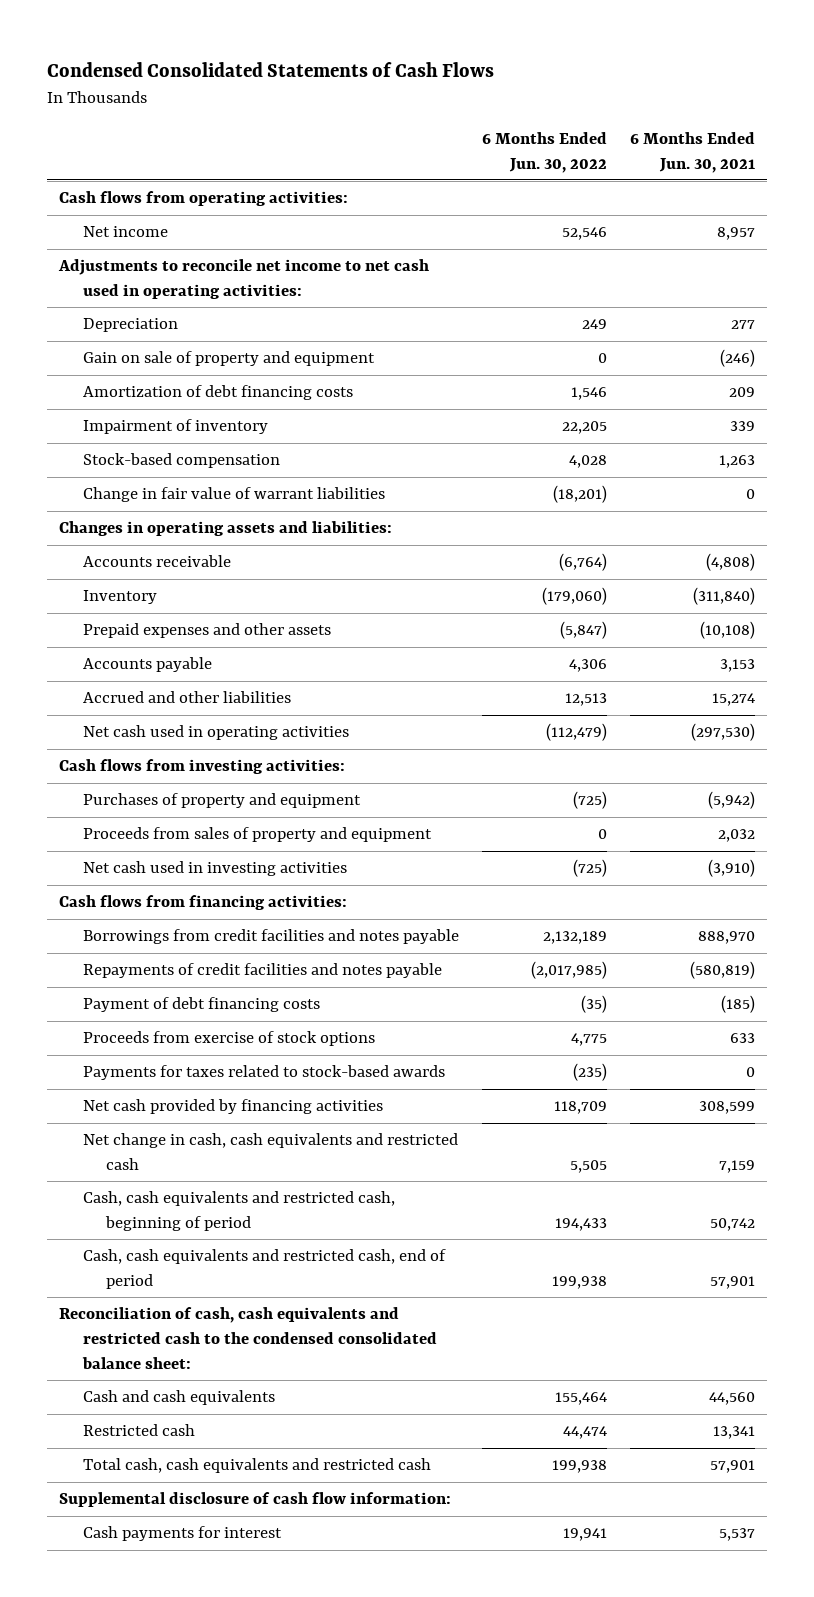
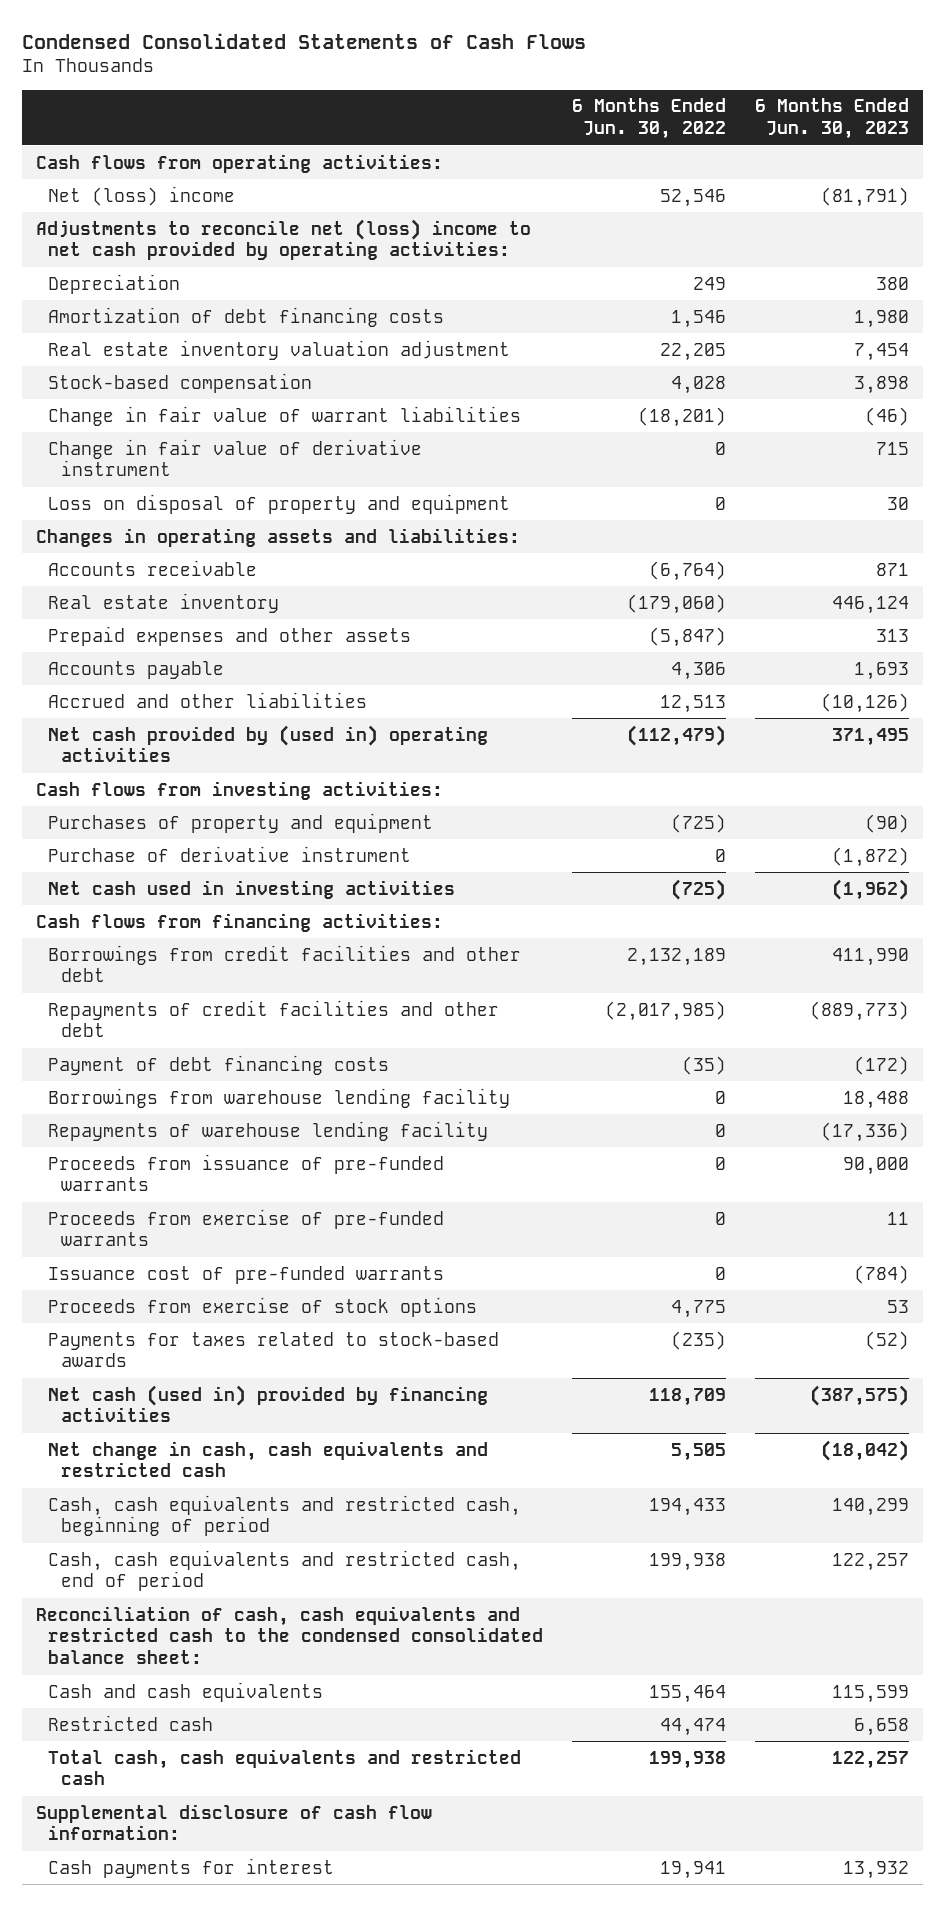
[630,131,756,173] 6 Months Ended Jun. 30, 2021 -> none
none -> [755,98,910,140] 6 Months Ended Jun. 30, 2023
[82,226,168,238] Net income -> [48,185,236,206] Net (loss) income
[57,259,429,299] Adjustments to reconcile net income to net cash used in operating activities: -> [36,218,532,261] Adjustments to reconcile net (loss) income to net cash provided by operating activities:
[82,351,375,367] Gain on sale of property and equipment -> none
[82,419,268,435] Impairment of inventory -> [48,339,511,360] Real estate inventory valuation adjustment
none -> [48,438,423,477] Change in fair value of derivative instrument
none -> [48,493,511,514] Loss on disposal of property and equipment
[82,590,157,605] Inventory -> [48,592,280,613] Real estate inventory
[82,725,349,741] Net cash used in operating activities -> [48,724,489,763] Net cash provided by (used in) operating activities
[82,827,432,843] Proceeds from sales of property and equipment -> none
none -> [48,845,412,862] Purchase of derivative instrument
[82,929,459,945] Borrowings from credit facilities and notes payable -> [48,944,522,983] Borrowings from credit facilities and other debt
[82,963,442,979] Repayments of credit facilities and notes payable -> [48,999,500,1038] Repayments of credit facilities and other debt
none -> [48,1087,511,1108] Borrowings from warehouse lending facility
none -> [48,1120,489,1141] Repayments of warehouse lending facility
none -> [48,1153,445,1192] Proceeds from issuance of pre-funded warrants
none -> [48,1208,445,1247] Proceeds from exercise of pre-funded warrants
none -> [48,1265,445,1284] Issuance cost of pre-funded warrants
[82,1099,383,1115] Net cash provided by financing activities -> [48,1384,489,1423] Net cash (used in) provided by financing activities

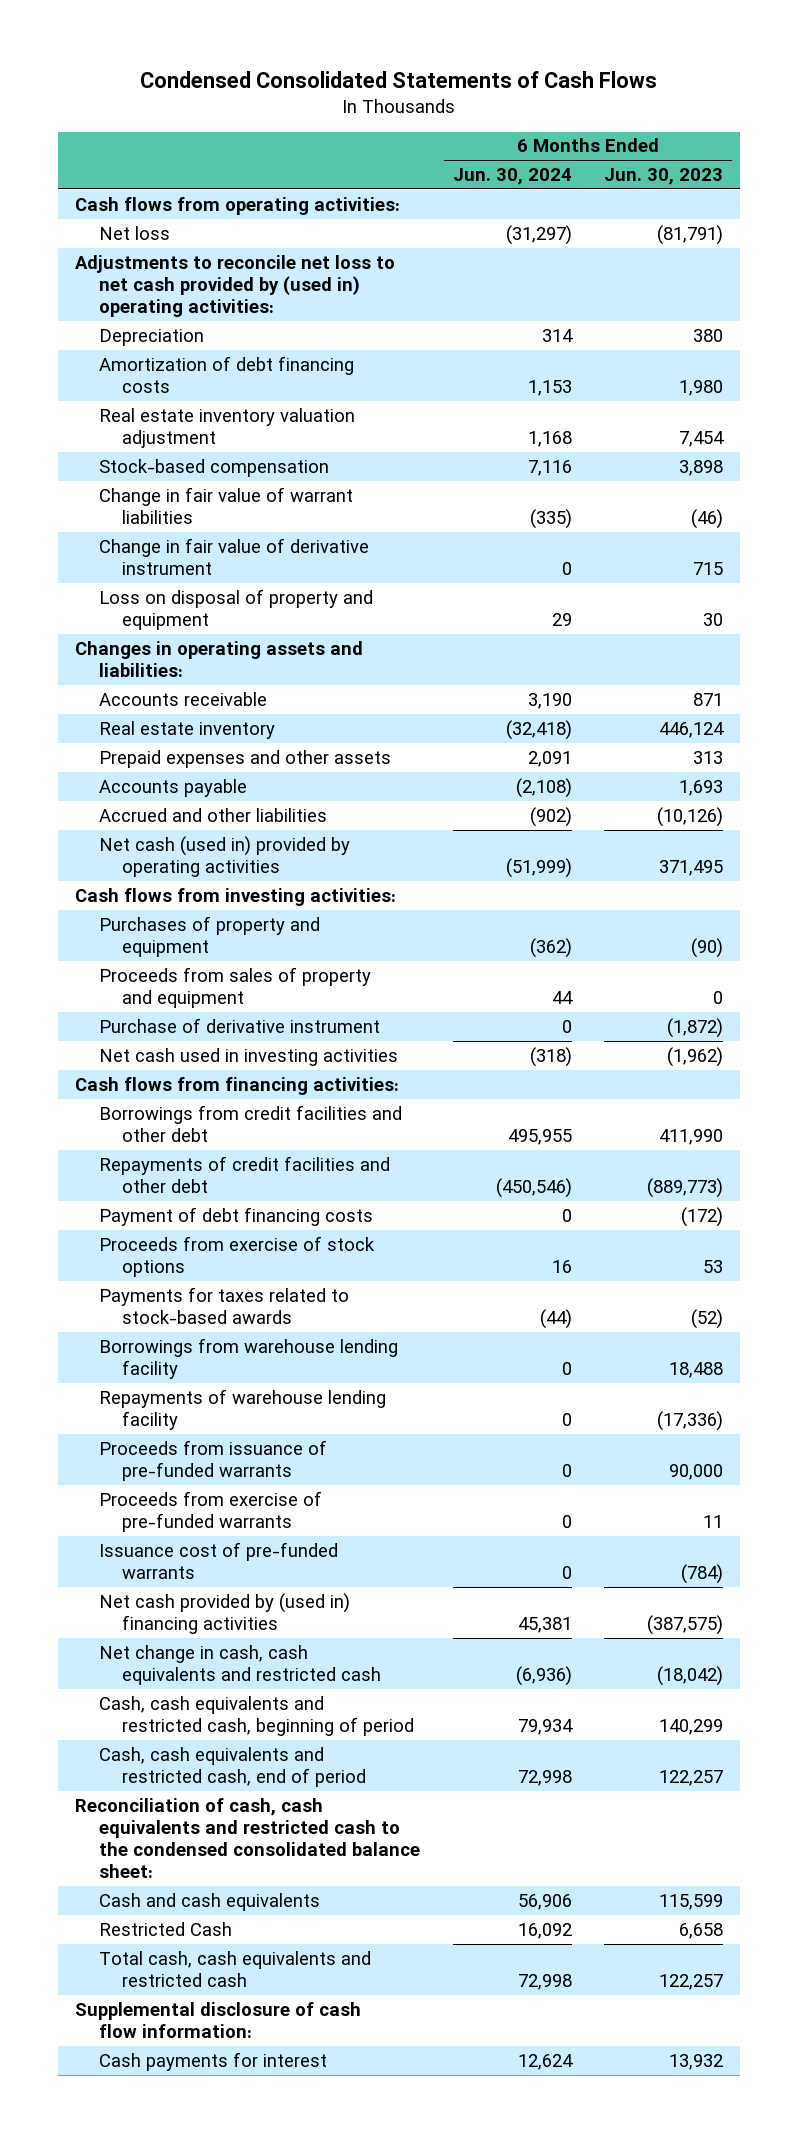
[572,98,727,140] 6 Months Ended Jun. 30, 2022 -> none
none -> [452,168,572,186] Jun. 30, 2024
[48,185,236,206] Net (loss) income -> [98,225,170,240] Net loss
[36,218,532,261] Adjustments to reconcile net (loss) income to net cash provided by operating activities: -> [74,254,395,318] Adjustments to reconcile net loss to net cash provided by (used in) operating activities:
[48,724,489,763] Net cash provided by (used in) operating activities -> [98,835,350,878] Net cash (used in) provided by operating activities
none -> [98,966,371,1009] Proceeds from sales of property and equipment
[48,1296,478,1317] Proceeds from exercise of stock options -> [98,1235,375,1278] Proceeds from exercise of stock options
[48,1331,500,1368] Payments for taxes related to stock-based awards -> [98,1286,349,1325] Payments for taxes related to stock-based awards
[48,1384,489,1423] Net cash (used in) provided by financing activities -> [98,1592,350,1635] Net cash provided by (used in) financing activities
[48,1714,214,1731] Restricted cash -> [98,1921,232,1936] Restricted Cash

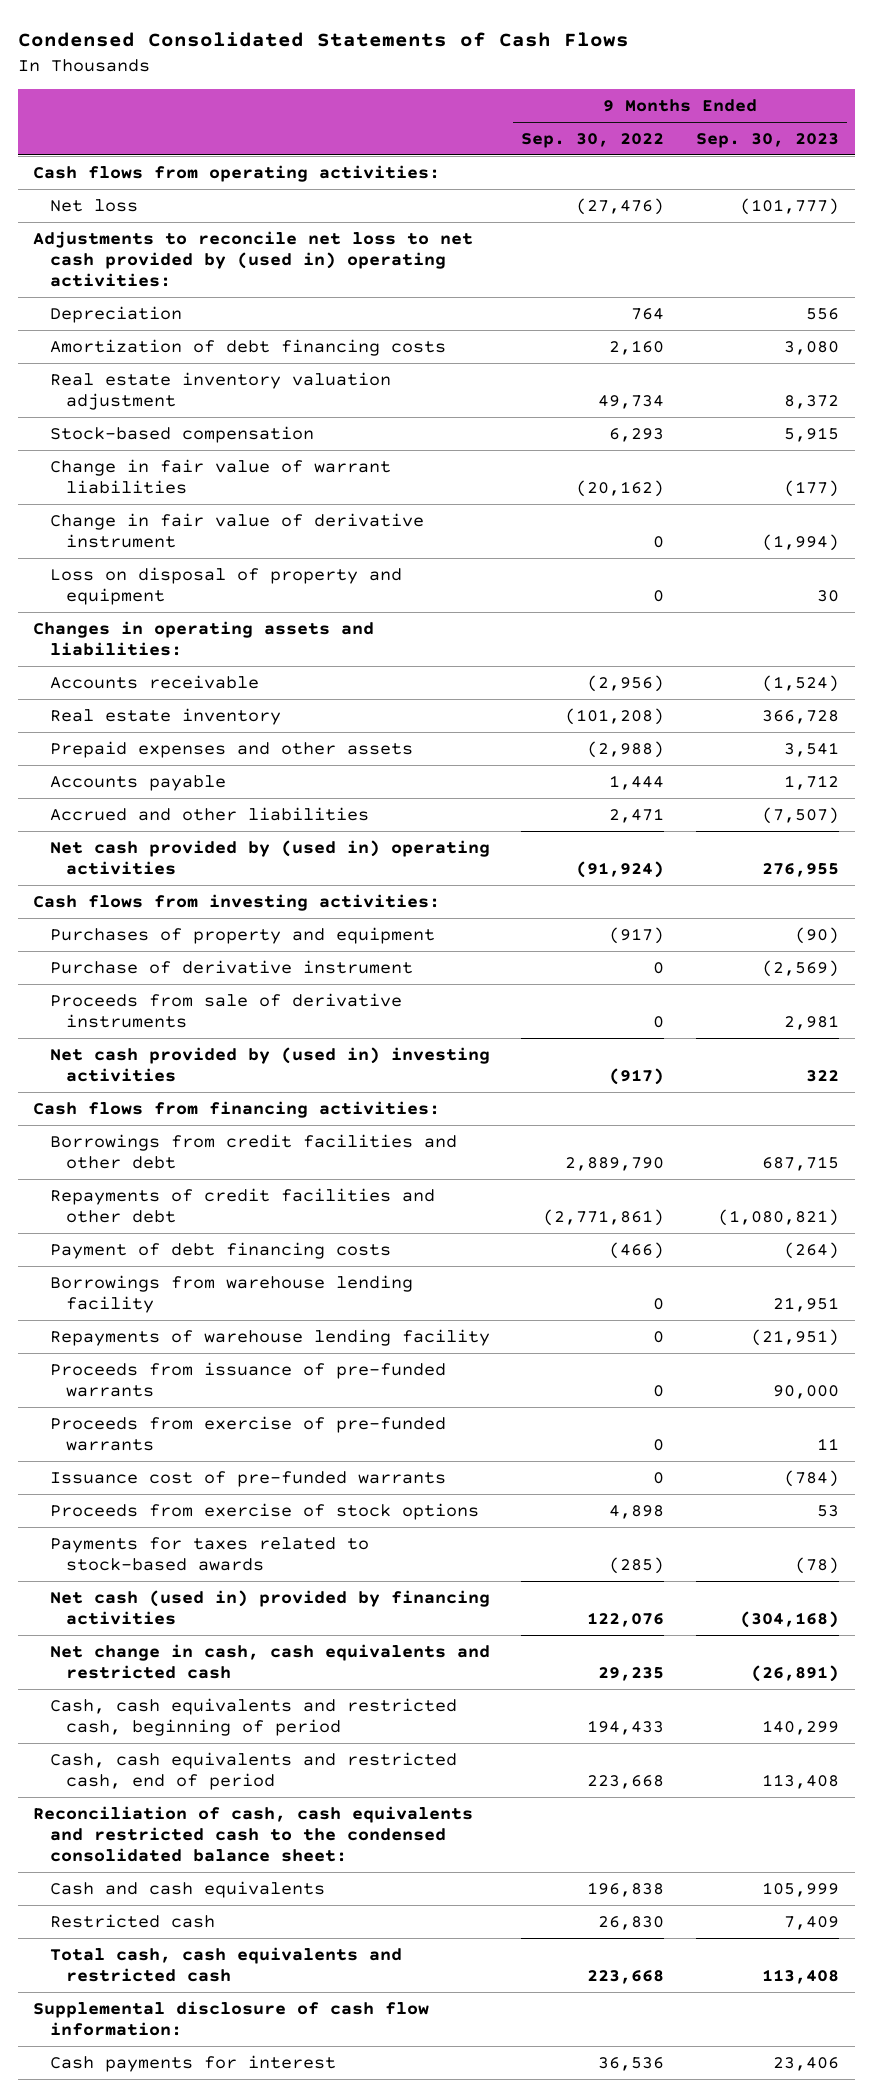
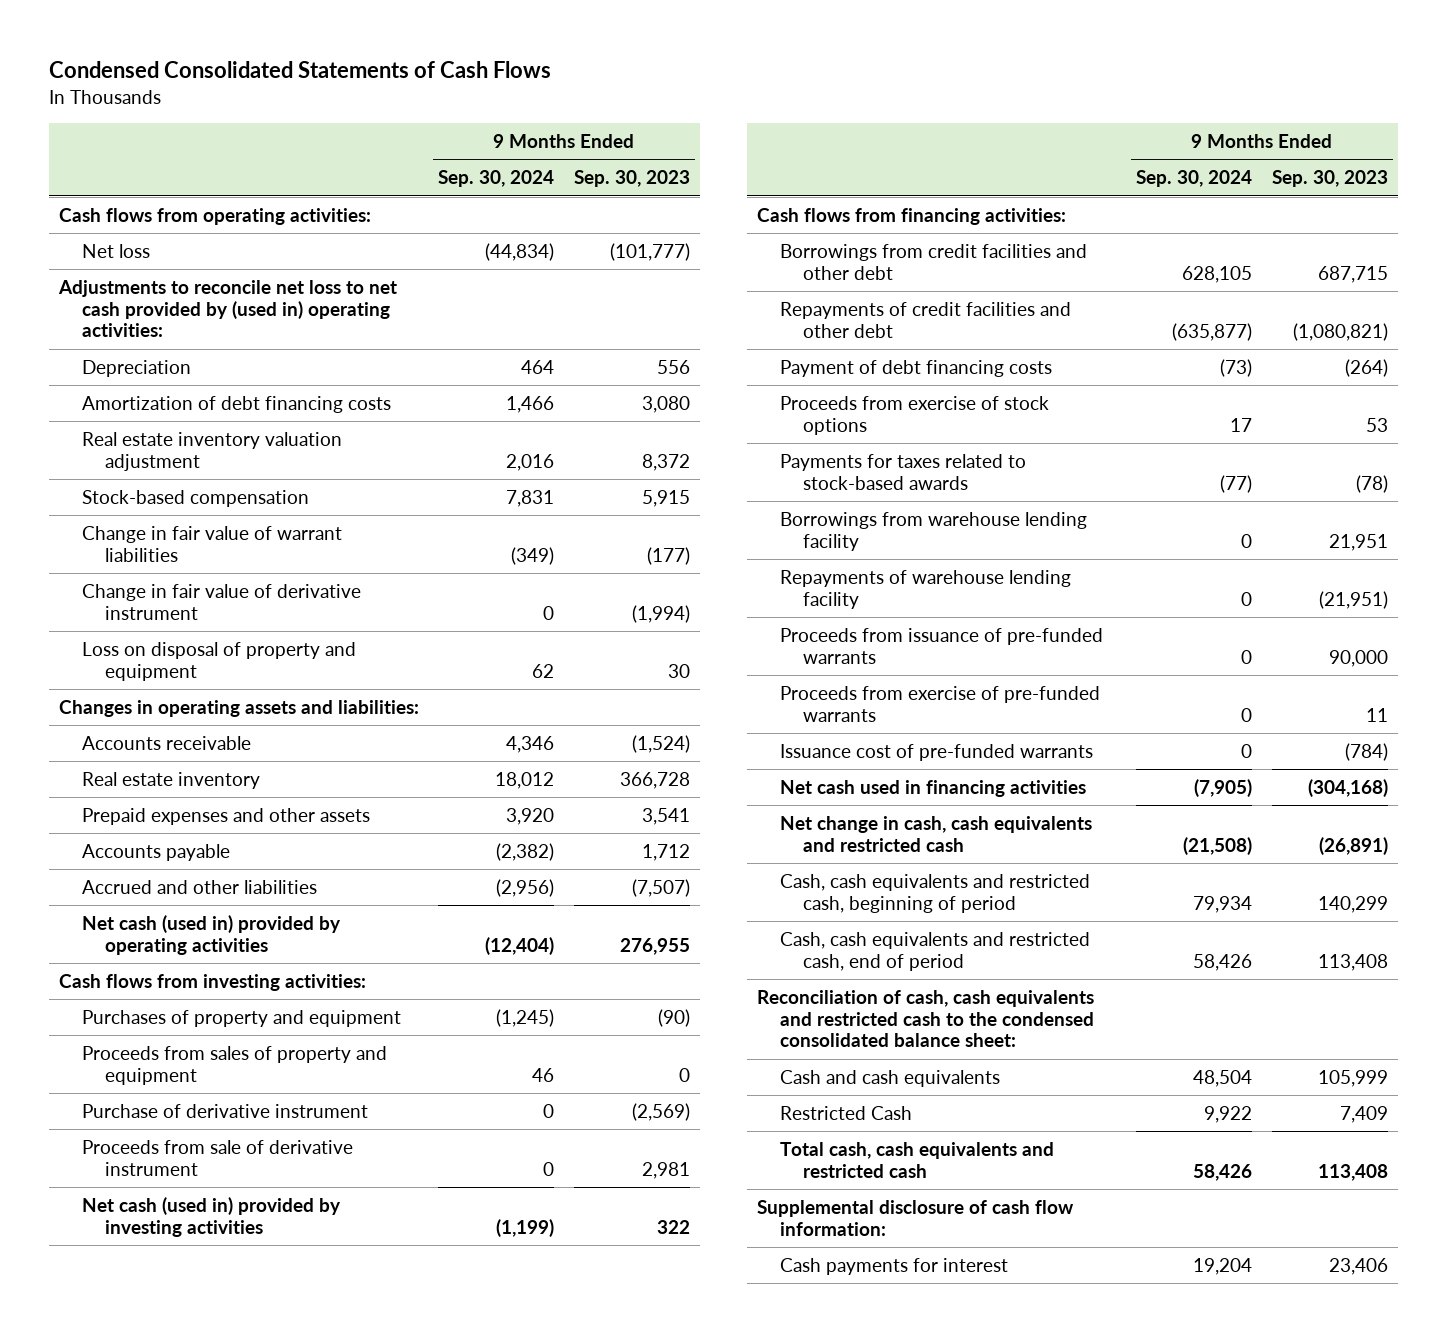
[521,132,665,148] Sep. 30, 2022 -> none
none -> [438,170,555,188] Sep. 30, 2024
[49,839,490,875] Net cash provided by (used in) operating activities -> [81,915,341,955] Net cash (used in) provided by operating activities
none -> [81,1046,387,1085] Proceeds from sales of property and equipment
[49,992,402,1028] Proceeds from sale of derivative instruments -> [81,1140,353,1176] Proceeds from sale of derivative instrument
[49,1046,490,1082] Net cash provided by (used in) investing activities -> [81,1197,341,1237] Net cash (used in) provided by investing activities
[49,1502,479,1520] Proceeds from exercise of stock options -> [779,396,1049,435] Proceeds from exercise of stock options
[49,1536,369,1571] Payments for taxes related to stock-based awards -> [779,454,1026,490] Payments for taxes related to stock-based awards
[49,1589,490,1625] Net cash (used in) provided by financing activities -> [779,780,1086,798] Net cash used in financing activities
[49,1913,215,1928] Restricted cash -> [779,1106,912,1121] Restricted Cash

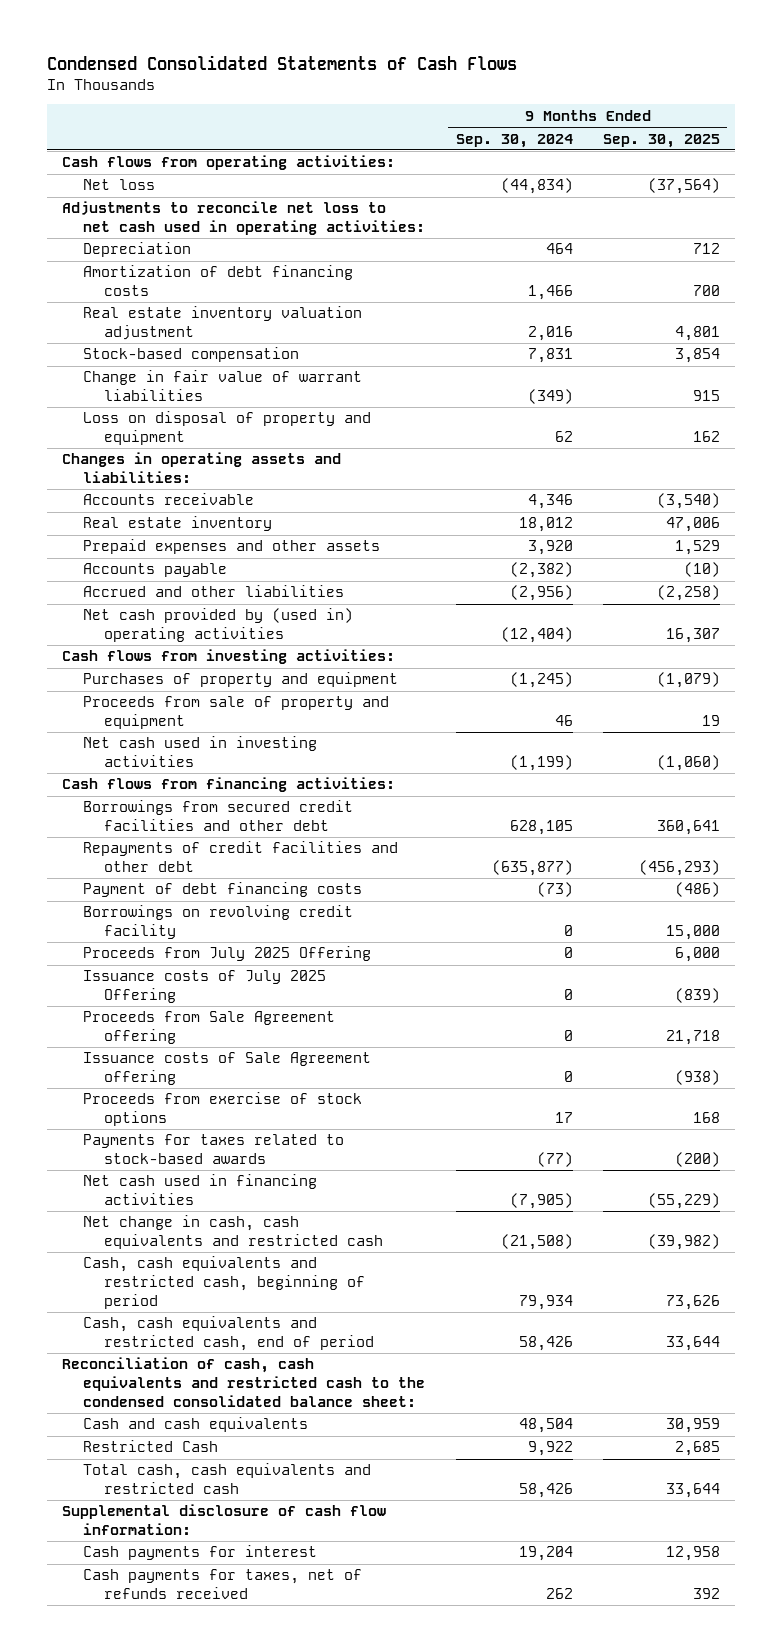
[573,170,690,188] Sep. 30, 2023 -> none
none -> [602,133,720,148] Sep. 30, 2025
[57,280,397,338] Adjustments to reconcile net loss to net cash provided by (used in) operating activities: -> [62,201,426,236] Adjustments to reconcile net loss to net cash used in operating activities:
[81,584,361,620] Change in fair value of derivative instrument -> none
[81,915,341,955] Net cash (used in) provided by operating activities -> [83,608,354,643] Net cash provided by (used in) operating activities
[81,1104,368,1119] Purchase of derivative instrument -> none
[81,1140,353,1176] Proceeds from sale of derivative instrument -> none
[81,1046,387,1085] Proceeds from sales of property and equipment -> [83,696,390,730] Proceeds from sale of property and equipment
[81,1197,341,1237] Net cash (used in) provided by investing activities -> [83,736,318,768] Net cash used in investing activities
[779,244,1087,280] Borrowings from credit facilities and other debt -> [83,800,354,832] Borrowings from secured credit facilities and other debt
none -> [83,905,354,940] Borrowings on revolving credit facility
none -> [83,946,372,962] Proceeds from July 2025 Offering
none -> [83,970,327,1004] Issuance costs of July 2025 Offering
none -> [83,1011,336,1045] Proceeds from Sale Agreement offering
none -> [83,1052,372,1086] Issuance costs of Sale Agreement offering
[779,512,1087,551] Borrowings from warehouse lending facility -> none
[779,570,1071,609] Repayments of warehouse lending facility -> none
[779,628,1103,664] Proceeds from issuance of pre-funded warrants -> none
[779,686,1100,722] Proceeds from exercise of pre-funded warrants -> none
[779,744,1093,762] Issuance cost of pre-funded warrants -> none
none -> [83,1569,363,1600] Cash payments for taxes, net of refunds received

